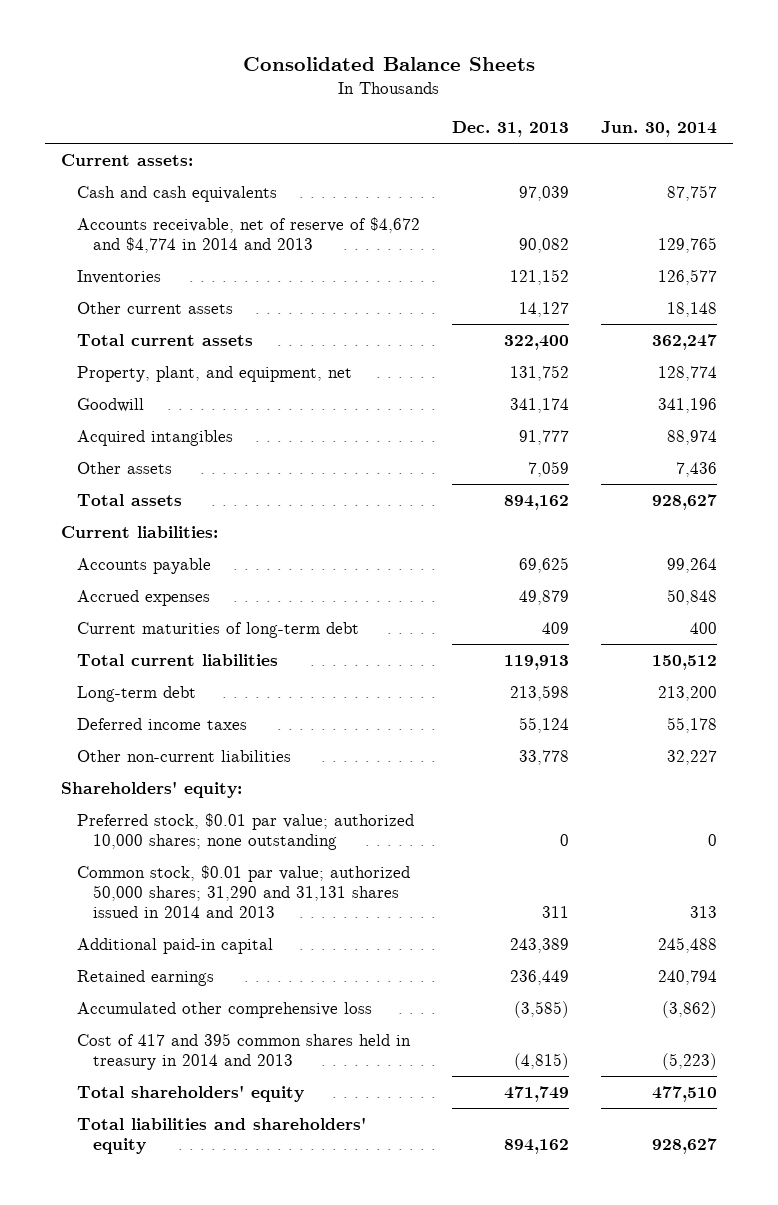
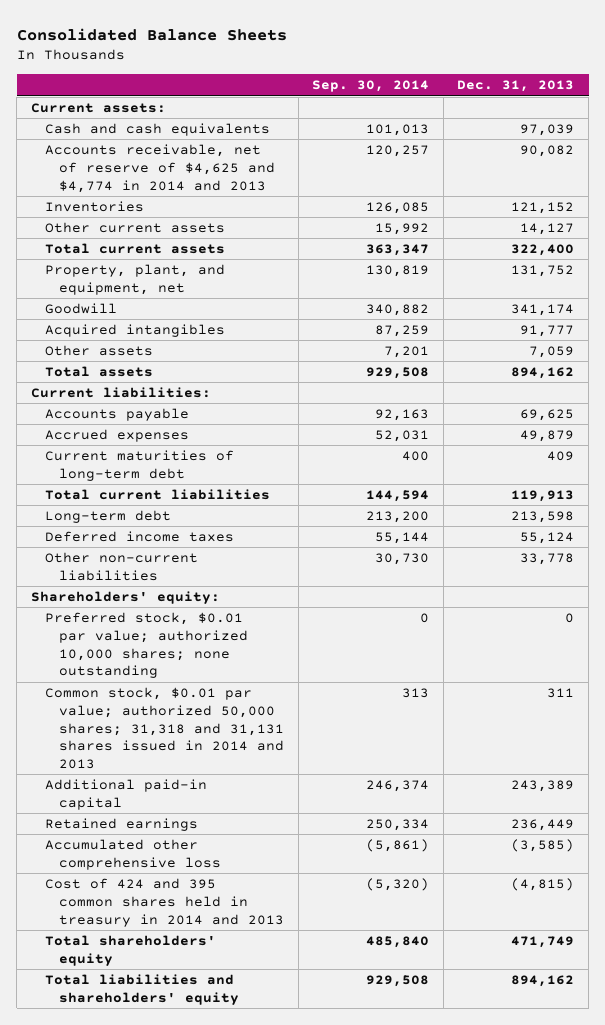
[600,120,717,137] Jun. 30, 2014 -> none
none -> [312,80,430,93] Sep. 30, 2014
[76,216,420,253] Accounts receivable, net of reserve of $4,672 and $4,774 in 2014 and 2013 -> [44,144,275,193] Accounts receivable, net of reserve of $4,625 and $4,774 in 2014 and 2013
[76,864,410,918] Common stock, $0.01 par value; authorized 50,000 shares; 31,290 and 31,131 shares issued in 2014 and 2013 -> [44,687,284,770] Common stock, $0.01 par value; authorized 50,000 shares; 31,318 and 31,131 shares issued in 2014 and 2013
[76,1032,411,1070] Cost of 417 and 395 common shares held in treasury in 2014 and 2013 -> [44,878,284,927] Cost of 424 and 395 common shares held in treasury in 2014 and 2013

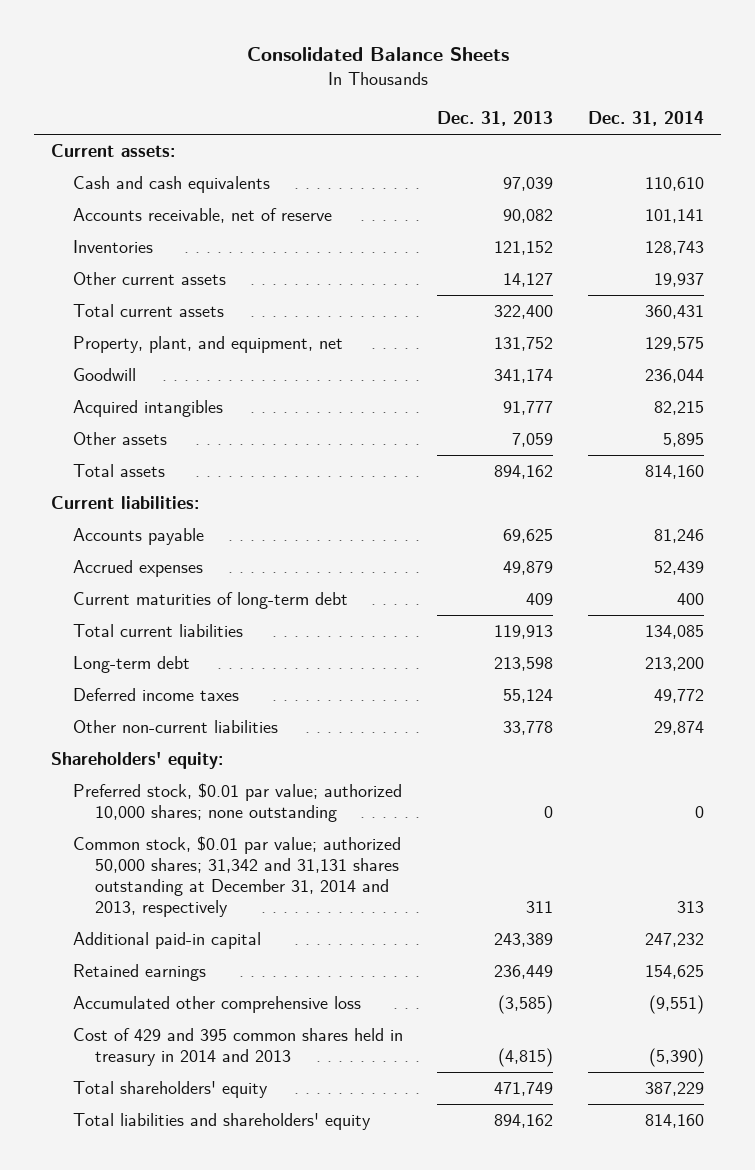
[312,80,430,93] Sep. 30, 2014 -> none
none -> [587,111,704,127] Dec. 31, 2014
[44,144,275,193] Accounts receivable, net of reserve of $4,625 and $4,774 in 2014 and 2013 -> [73,208,333,224] Accounts receivable, net of reserve
[44,687,284,770] Common stock, $0.01 par value; authorized 50,000 shares; 31,318 and 31,131 shares issued in 2014 and 2013 -> [73,836,402,917] Common stock, $0.01 par value; authorized 50,000 shares; 31,342 and 31,131 shares outstanding at December 31, 2014 and 2013, respectively
[44,878,284,927] Cost of 424 and 395 common shares held in treasury in 2014 and 2013 -> [73,1028,404,1067] Cost of 429 and 395 common shares held in treasury in 2014 and 2013

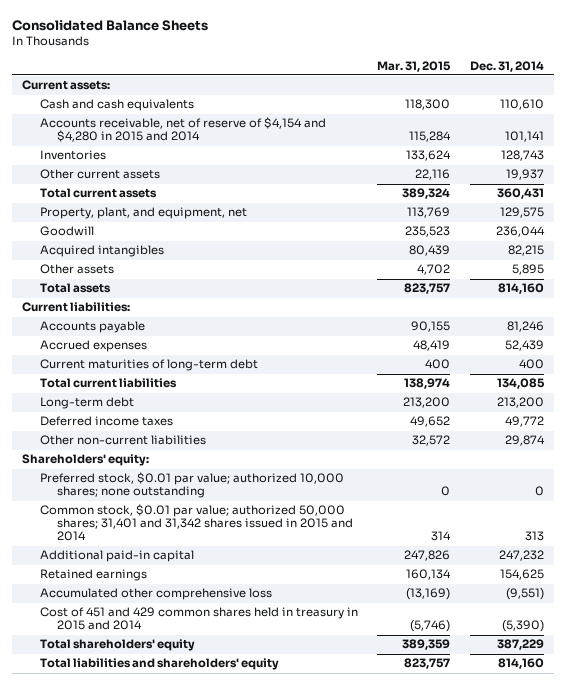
[437,111,554,127] Dec. 31, 2013 -> none
none -> [377,60,452,72] Mar. 31, 2015
[73,208,333,224] Accounts receivable, net of reserve -> [39,117,326,143] Accounts receivable, net of reserve of $4,154 and $4,280 in 2015 and 2014
[73,836,402,917] Common stock, $0.01 par value; authorized 50,000 shares; 31,342 and 31,131 shares outstanding at December 31, 2014 and 2013, respectively -> [39,504,354,542] Common stock, $0.01 par value; authorized 50,000 shares; 31,401 and 31,342 shares issued in 2015 and 2014
[73,1028,404,1067] Cost of 429 and 395 common shares held in treasury in 2014 and 2013 -> [39,607,358,631] Cost of 451 and 429 common shares held in treasury in 2015 and 2014

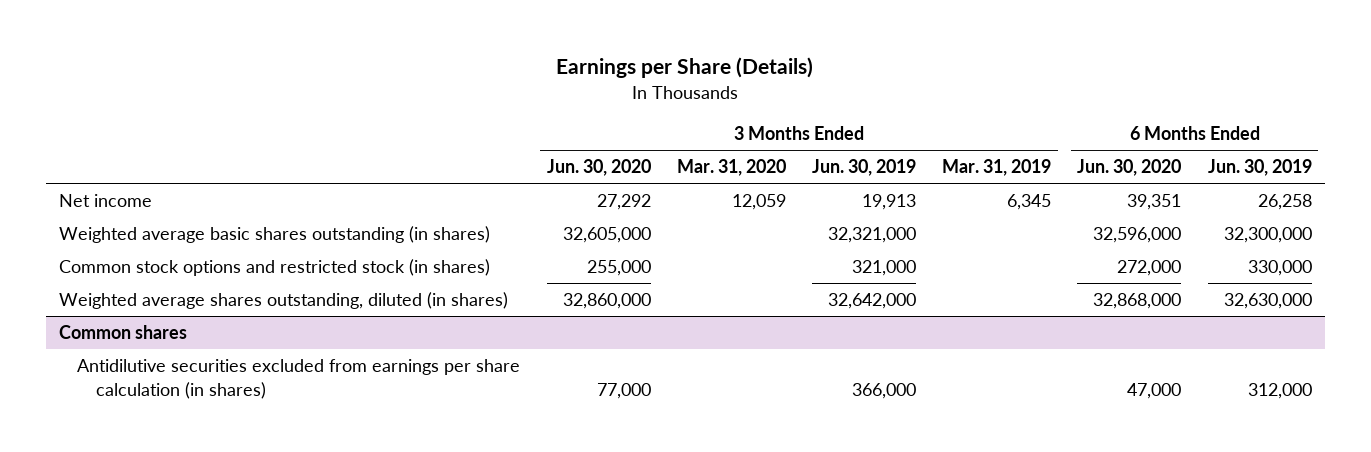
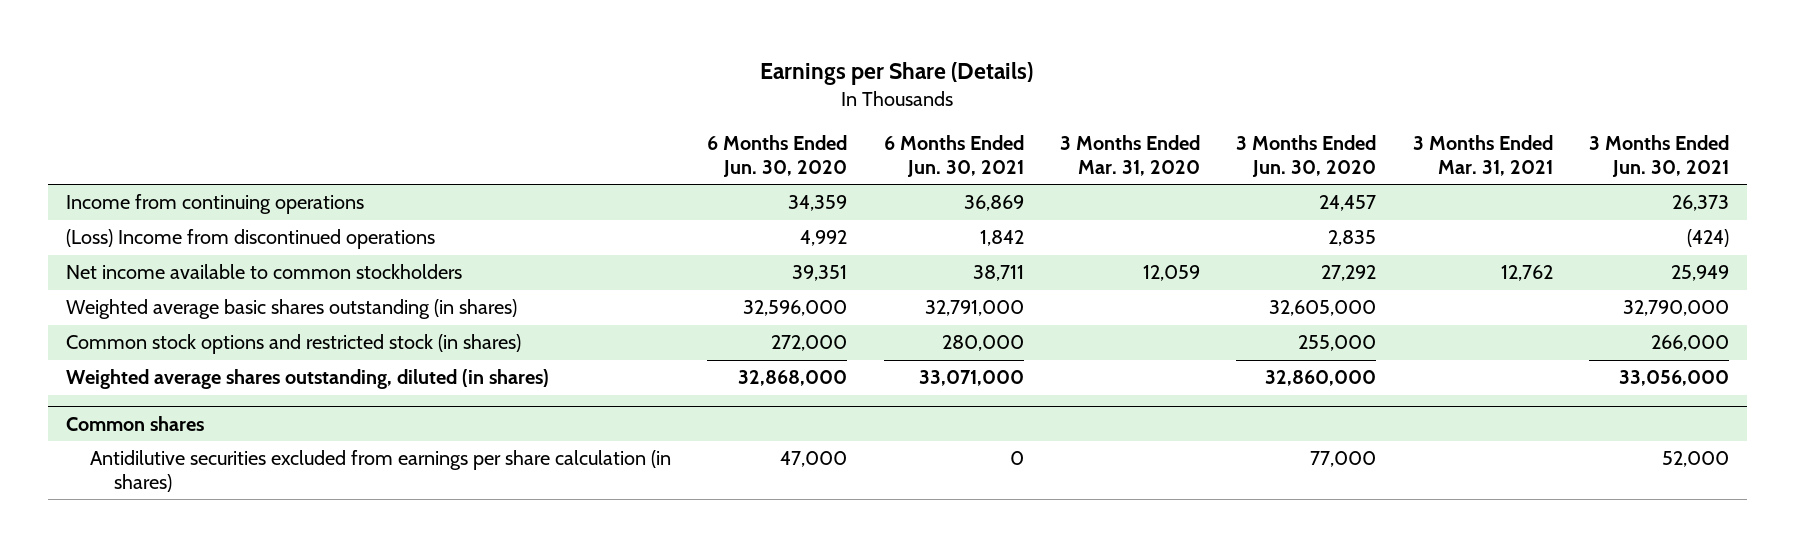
[812,159,917,177] Jun. 30, 2019 -> none
[942,159,1052,177] Mar. 31, 2019 -> none
[1207,159,1312,177] Jun. 30, 2019 -> none
none -> [883,135,1024,177] 6 Months Ended Jun. 30, 2021
none -> [1412,135,1553,176] 3 Months Ended Mar. 31, 2021
none -> [1588,135,1729,177] 3 Months Ended Jun. 30, 2021
none -> [65,194,364,215] Income from continuing operations
none -> [65,229,435,250] (Loss) Income from discontinued operations
[59,194,153,208] Net income -> [65,264,462,280] Net income available to common stockholders

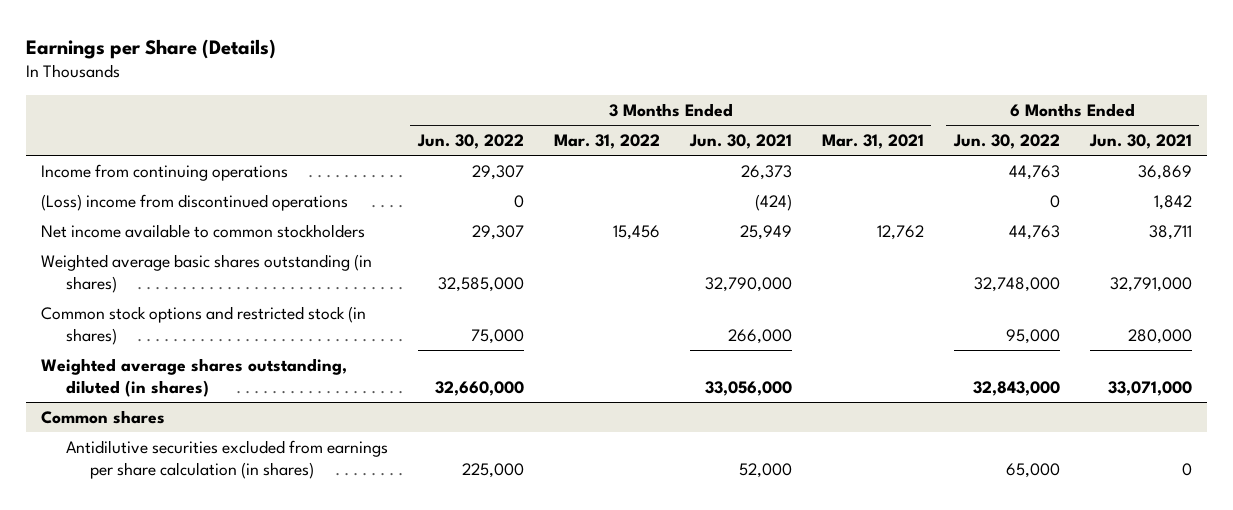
[707,135,848,177] 6 Months Ended Jun. 30, 2020 -> none
[1059,135,1200,176] 3 Months Ended Mar. 31, 2020 -> none
[1236,135,1377,177] 3 Months Ended Jun. 30, 2020 -> none
none -> [416,134,524,150] Jun. 30, 2022
none -> [553,134,660,150] Mar. 31, 2022
none -> [952,134,1060,150] Jun. 30, 2022
[65,229,435,250] (Loss) Income from discontinued operations -> [41,193,349,211] (Loss) income from discontinued operations

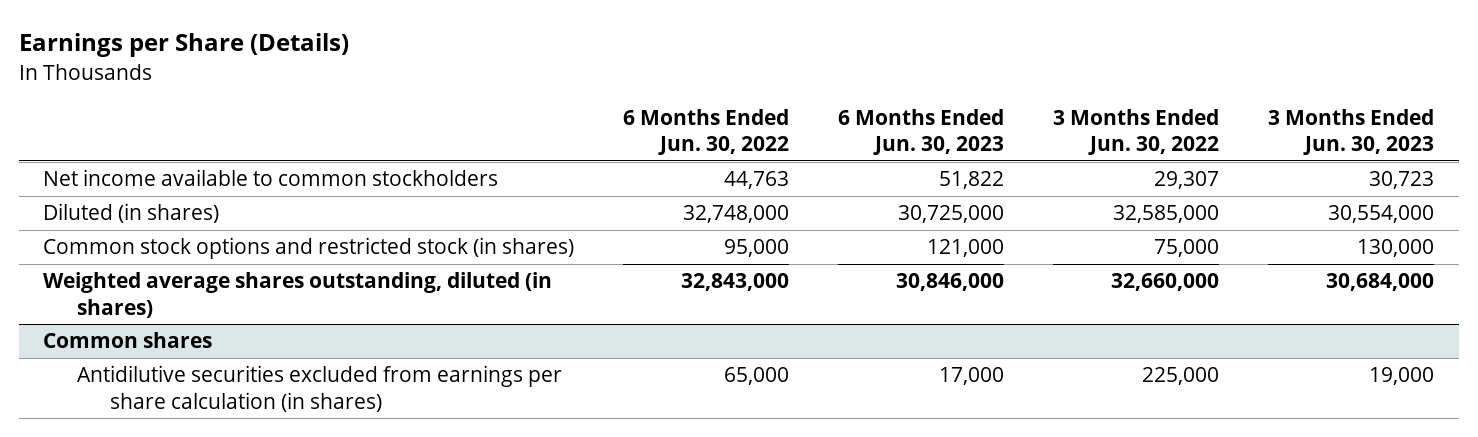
[553,134,660,150] Mar. 31, 2022 -> none
[688,134,792,150] Jun. 30, 2021 -> none
[821,134,924,150] Mar. 31, 2021 -> none
[1088,134,1192,150] Jun. 30, 2021 -> none
none -> [838,108,1005,156] 6 Months Ended Jun. 30, 2023
none -> [1268,108,1435,156] 3 Months Ended Jun. 30, 2023
[41,163,289,181] Income from continuing operations -> none
[41,193,349,211] (Loss) income from discontinued operations -> none
[41,253,373,293] Weighted average basic shares outstanding (in shares) -> [43,203,220,224] Diluted (in shares)

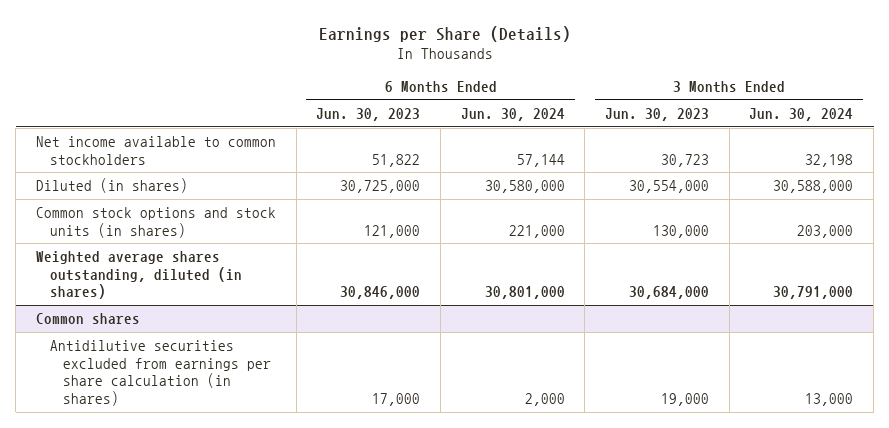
[623,108,790,156] 6 Months Ended Jun. 30, 2022 -> none
[1053,108,1220,156] 3 Months Ended Jun. 30, 2022 -> none
none -> [460,107,565,121] Jun. 30, 2024
none -> [749,107,854,121] Jun. 30, 2024
[43,237,575,260] Common stock options and restricted stock (in shares) -> [36,207,277,238] Common stock options and stock units (in shares)

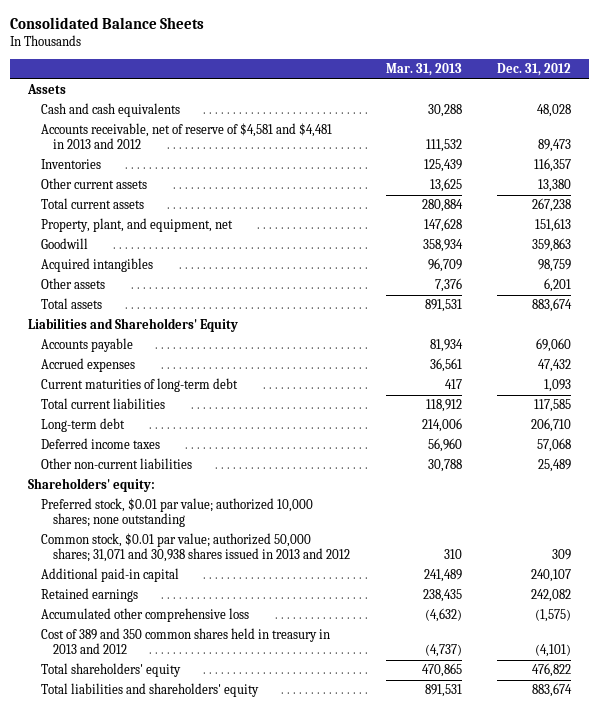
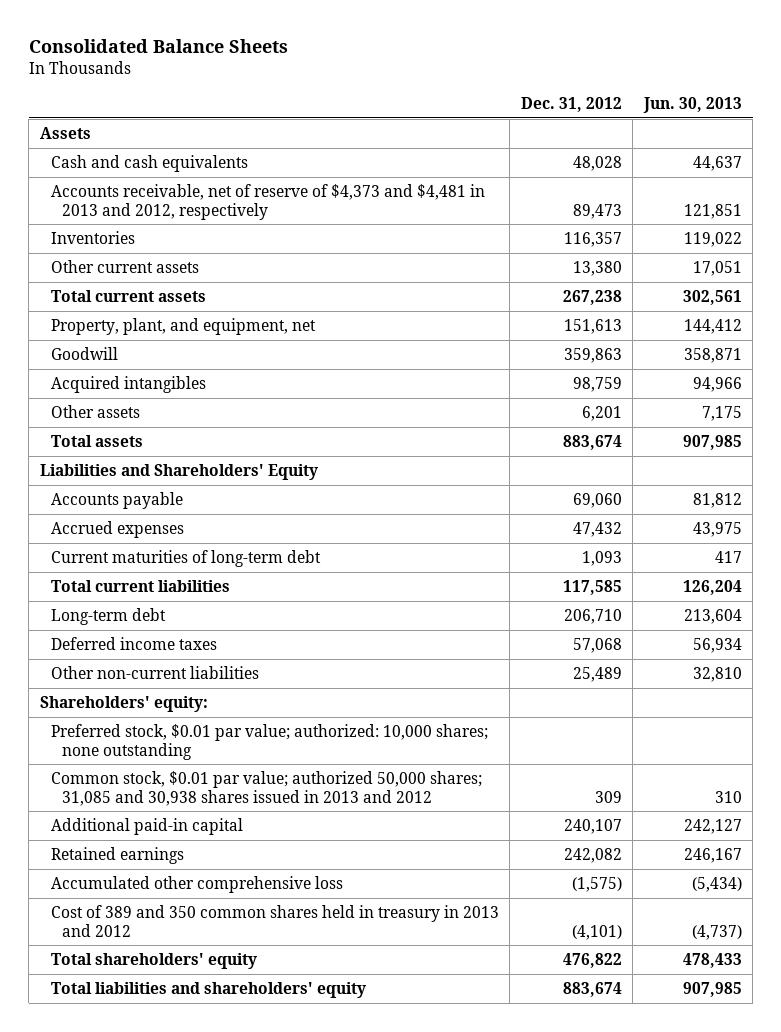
[385,63,462,77] Mar. 31, 2013 -> none
none -> [642,97,742,114] Jun. 30, 2013
[40,123,332,150] Accounts receivable, net of reserve of $4,581 and $4,481 in 2013 and 2012 -> [50,183,485,220] Accounts receivable, net of reserve of $4,373 and $4,481 in 2013 and 2012, respectively
[40,498,313,528] Preferred stock, $0.01 par value; authorized 10,000 shares; none outstanding -> [50,723,488,760] Preferred stock, $0.01 par value; authorized: 10,000 shares; none outstanding
[40,533,351,563] Common stock, $0.01 par value; authorized 50,000 shares; 31,071 and 30,938 shares issued in 2013 and 2012 -> [50,770,482,806] Common stock, $0.01 par value; authorized 50,000 shares; 31,085 and 30,938 shares issued in 2013 and 2012

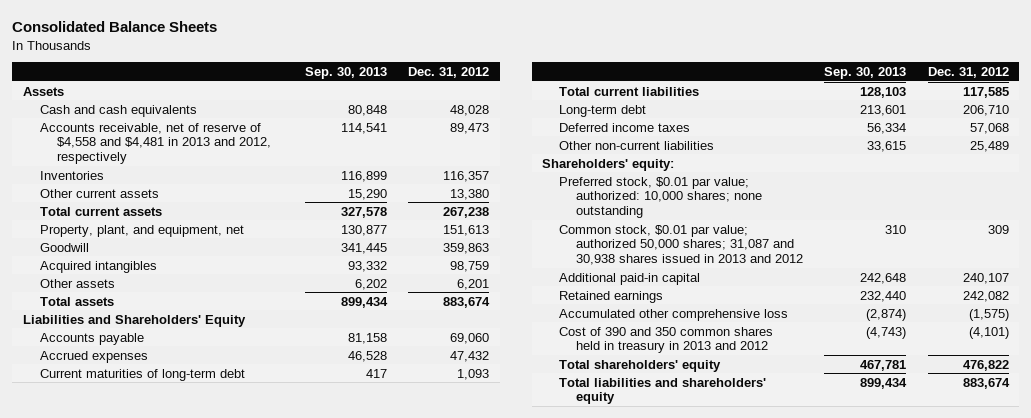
[642,97,742,114] Jun. 30, 2013 -> none
none -> [304,66,387,79] Sep. 30, 2013
[50,183,485,220] Accounts receivable, net of reserve of $4,373 and $4,481 in 2013 and 2012, respectively -> [39,122,271,165] Accounts receivable, net of reserve of $4,558 and $4,481 in 2013 and 2012, respectively
[50,770,482,806] Common stock, $0.01 par value; authorized 50,000 shares; 31,085 and 30,938 shares issued in 2013 and 2012 -> [559,224,804,266] Common stock, $0.01 par value; authorized 50,000 shares; 31,087 and 30,938 shares issued in 2013 and 2012
[50,904,499,937] Cost of 389 and 350 common shares held in treasury in 2013 and 2012 -> [559,326,774,354] Cost of 390 and 350 common shares held in treasury in 2013 and 2012

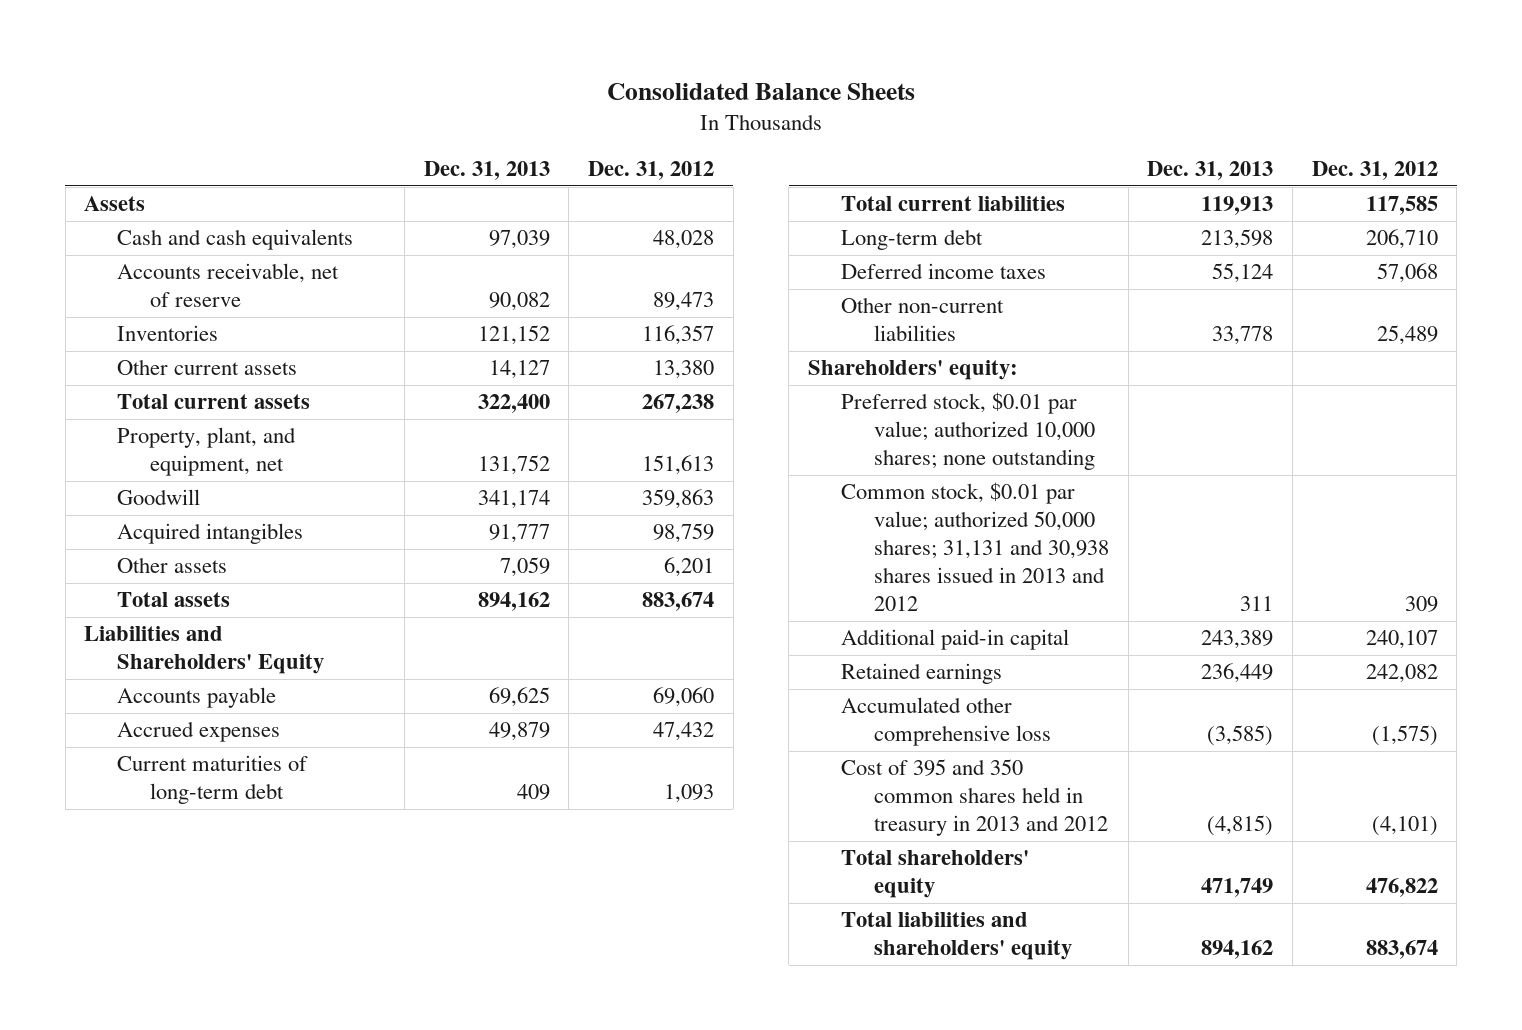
[304,66,387,79] Sep. 30, 2013 -> none
none -> [423,161,550,181] Dec. 31, 2013
[39,122,271,165] Accounts receivable, net of reserve of $4,558 and $4,481 in 2013 and 2012, respectively -> [117,263,340,308] Accounts receivable, net of reserve
[559,176,763,219] Preferred stock, $0.01 par value; authorized: 10,000 shares; none outstanding -> [840,392,1095,471] Preferred stock, $0.01 par value; authorized 10,000 shares; none outstanding
[559,224,804,266] Common stock, $0.01 par value; authorized 50,000 shares; 31,087 and 30,938 shares issued in 2013 and 2012 -> [840,482,1109,612] Common stock, $0.01 par value; authorized 50,000 shares; 31,131 and 30,938 shares issued in 2013 and 2012
[559,326,774,354] Cost of 390 and 350 common shares held in treasury in 2013 and 2012 -> [840,759,1108,837] Cost of 395 and 350 common shares held in treasury in 2013 and 2012

